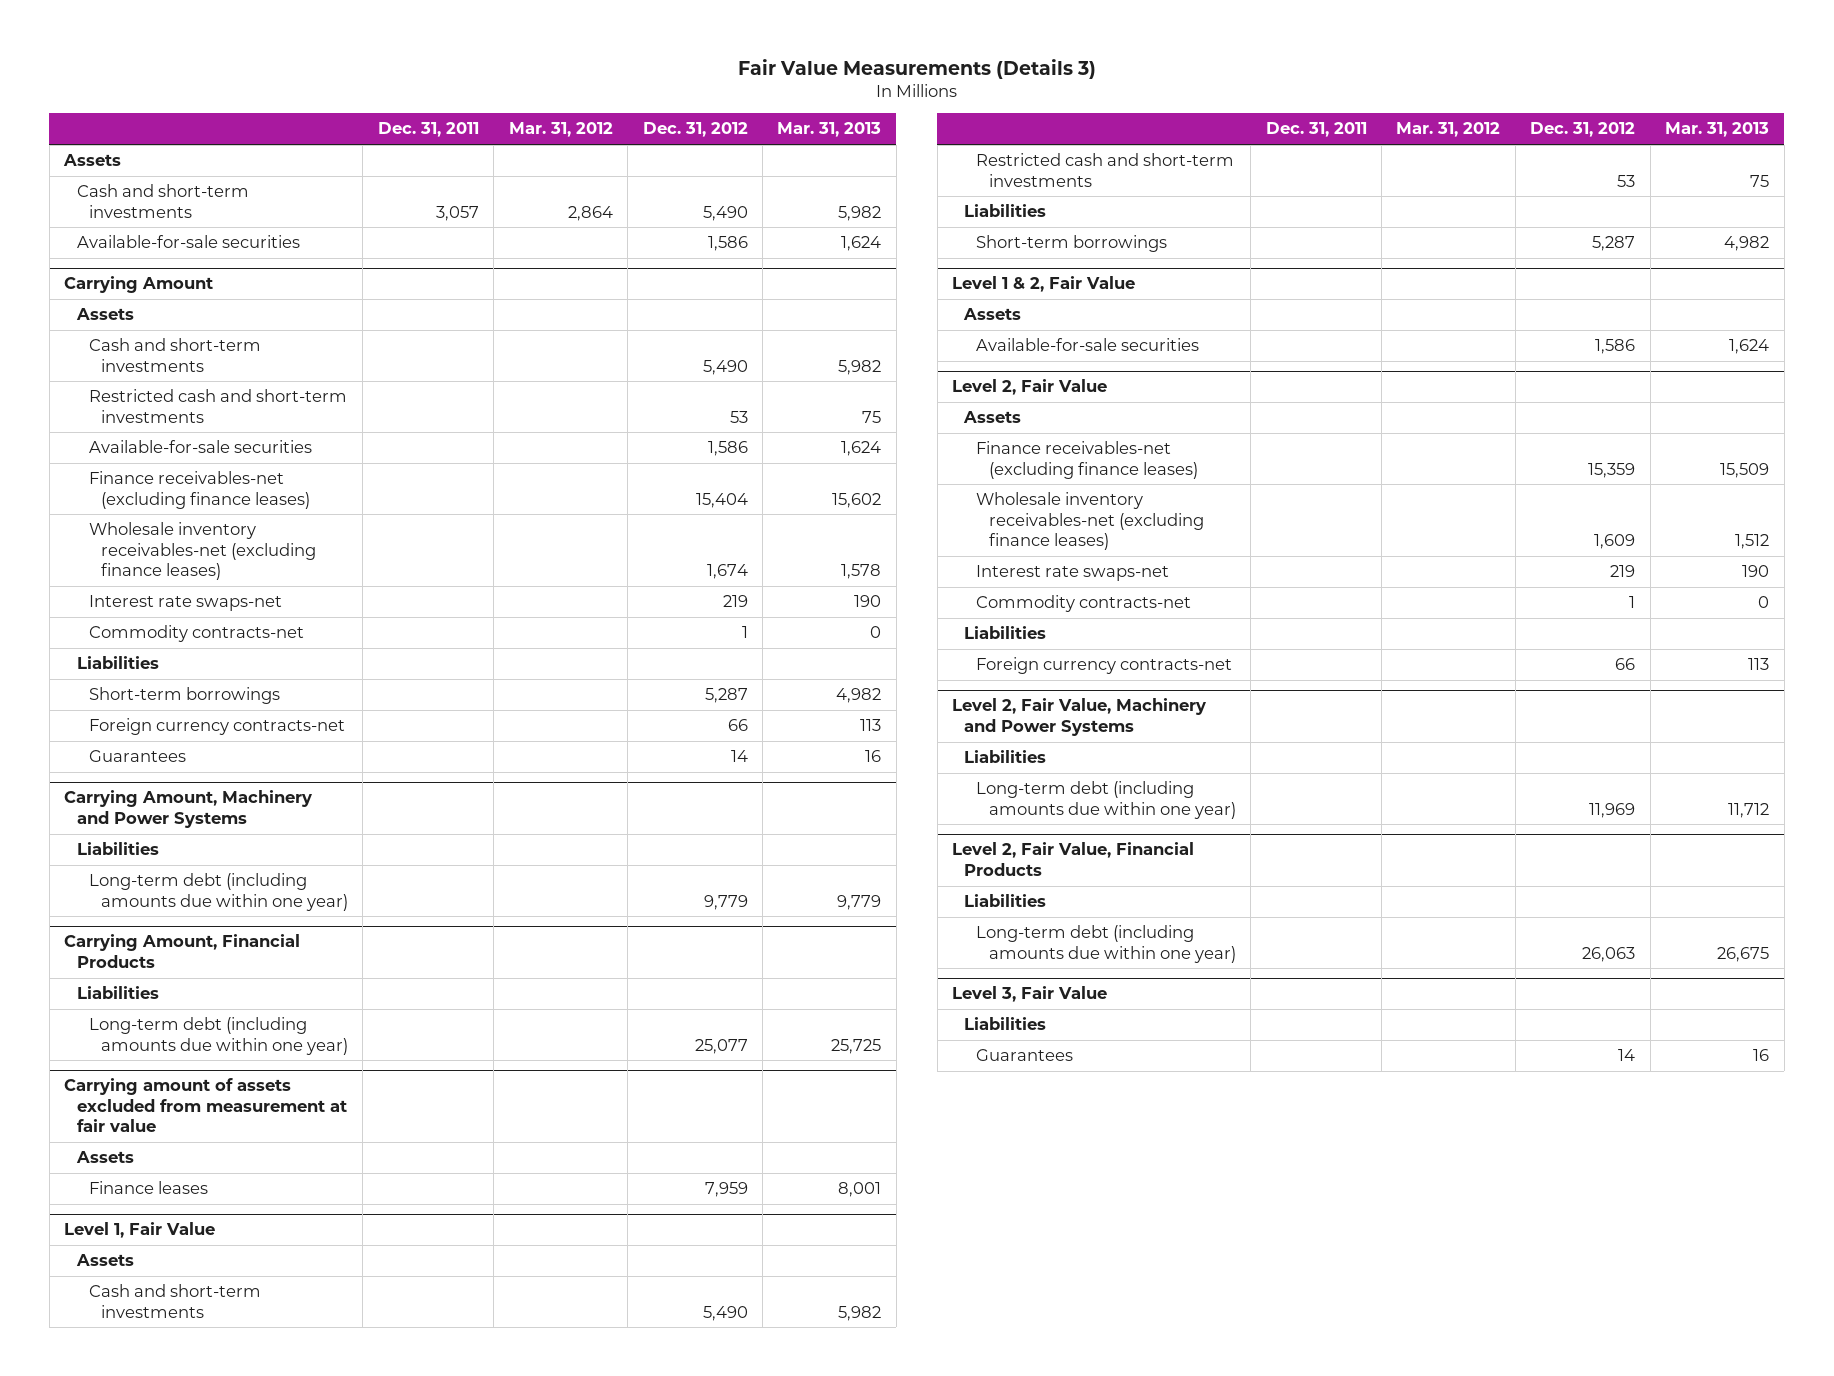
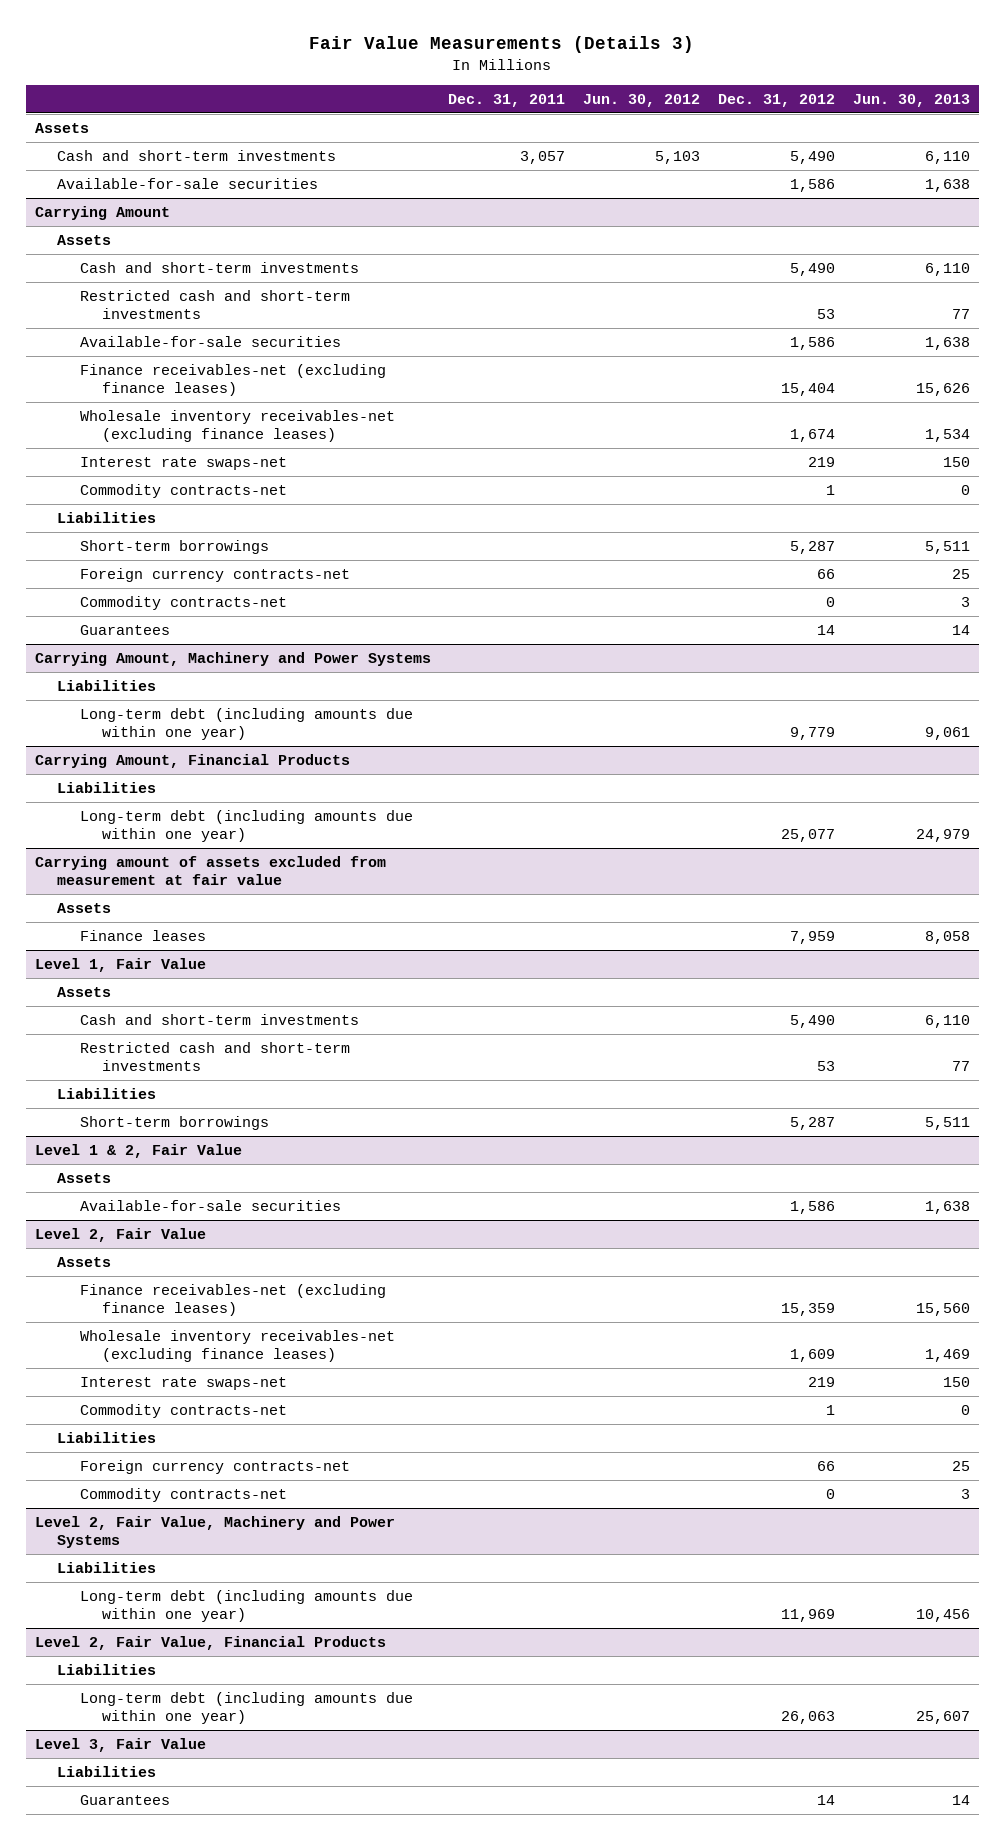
[508,122,613,138] Mar. 31, 2012 -> none
[777,122,882,138] Mar. 31, 2013 -> none
none -> [583,93,701,107] Jun. 30, 2012
none -> [852,93,970,107] Jun. 30, 2013
none -> [79,596,287,611] Commodity contracts-net
none -> [79,1488,287,1503] Commodity contracts-net

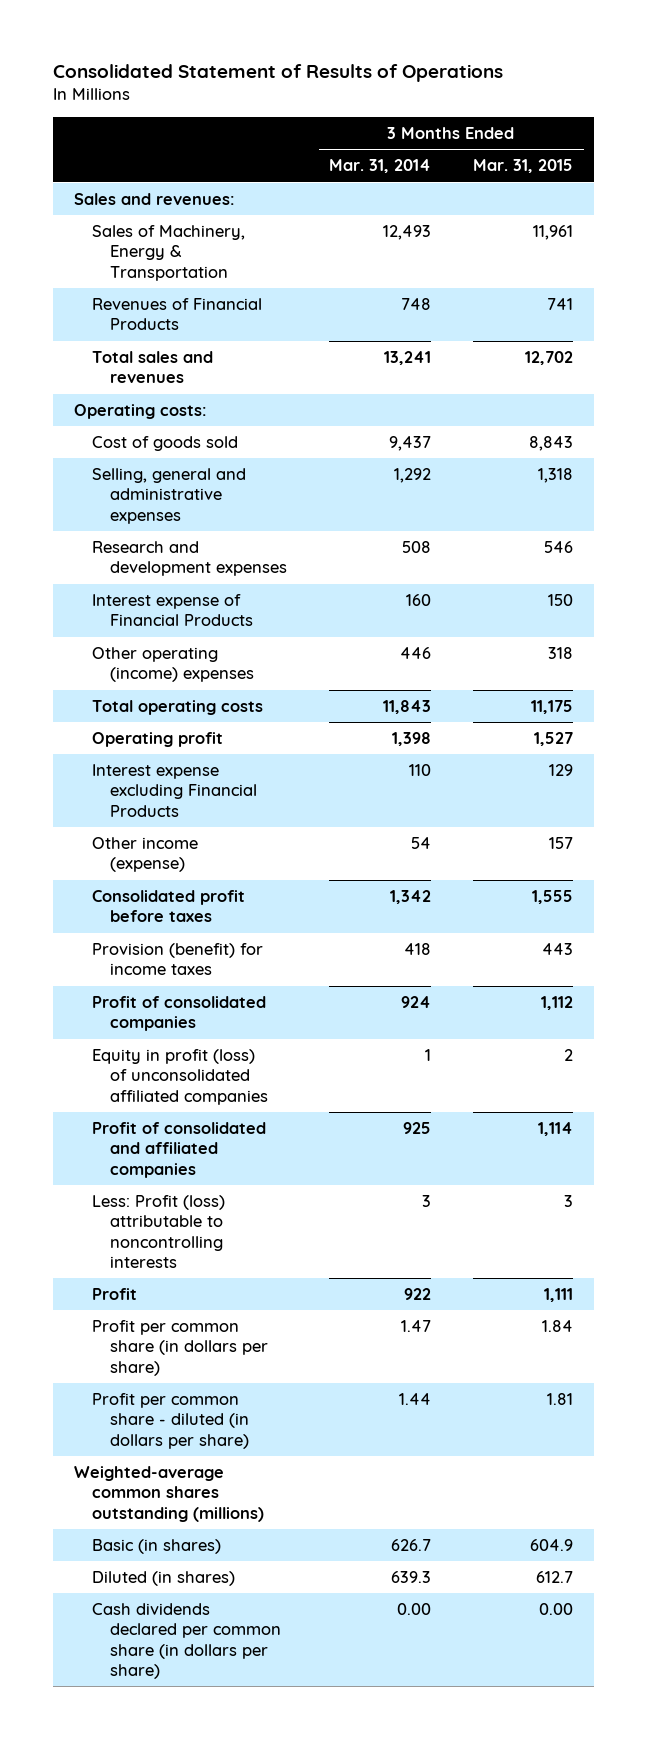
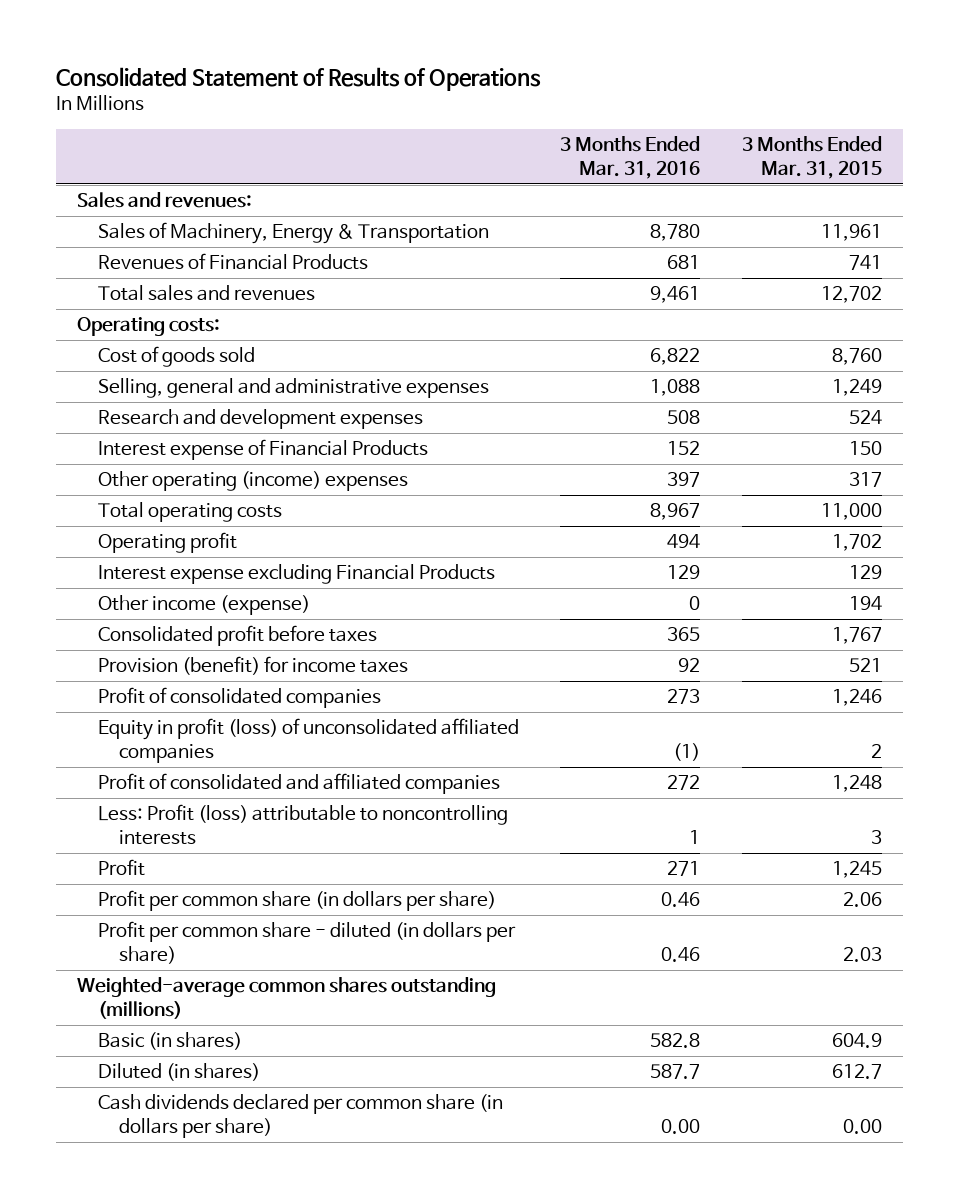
[329,159,432,174] Mar. 31, 2014 -> none
none -> [560,135,701,179] 3 Months Ended Mar. 31, 2016
[529,436,574,452] 8,843 -> [831,348,882,366] 8,760
[538,468,574,484] 1,318 -> [831,379,882,397] 1,249
[544,541,574,554] 546 -> [848,410,882,425] 524
[548,647,574,660] 318 -> [848,472,882,488] 317
[531,700,574,715] 11,175 -> [820,503,882,521] 11,000
[534,732,574,747] 1,527 -> [831,534,882,552] 1,702
[549,837,574,850] 157 -> [848,596,882,611] 194
[532,890,574,905] 1,555 -> [831,627,882,645] 1,767
[542,943,574,956] 443 -> [848,658,882,673] 521
[541,996,574,1011] 1,112 -> [831,689,882,707] 1,246
[538,1122,574,1137] 1,114 -> [831,775,882,793] 1,248
[544,1288,574,1303] 1,111 -> [831,861,882,879] 1,245
[542,1320,574,1333] 1.84 -> [842,892,882,908] 2.06
[547,1393,574,1406] 1.81 -> [842,947,882,963] 2.03

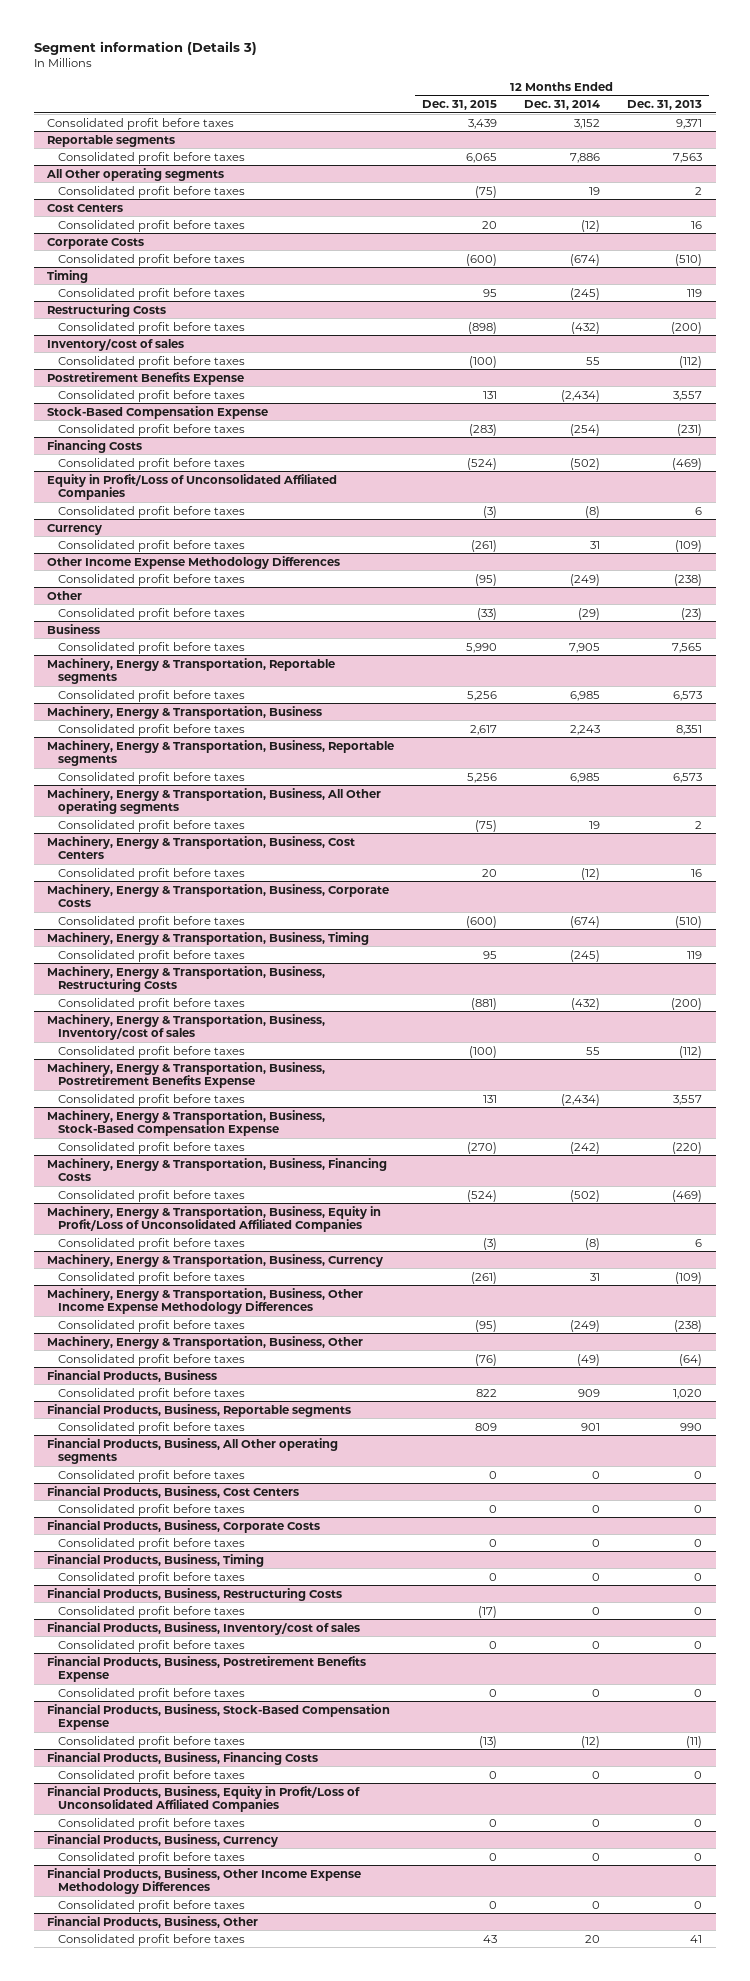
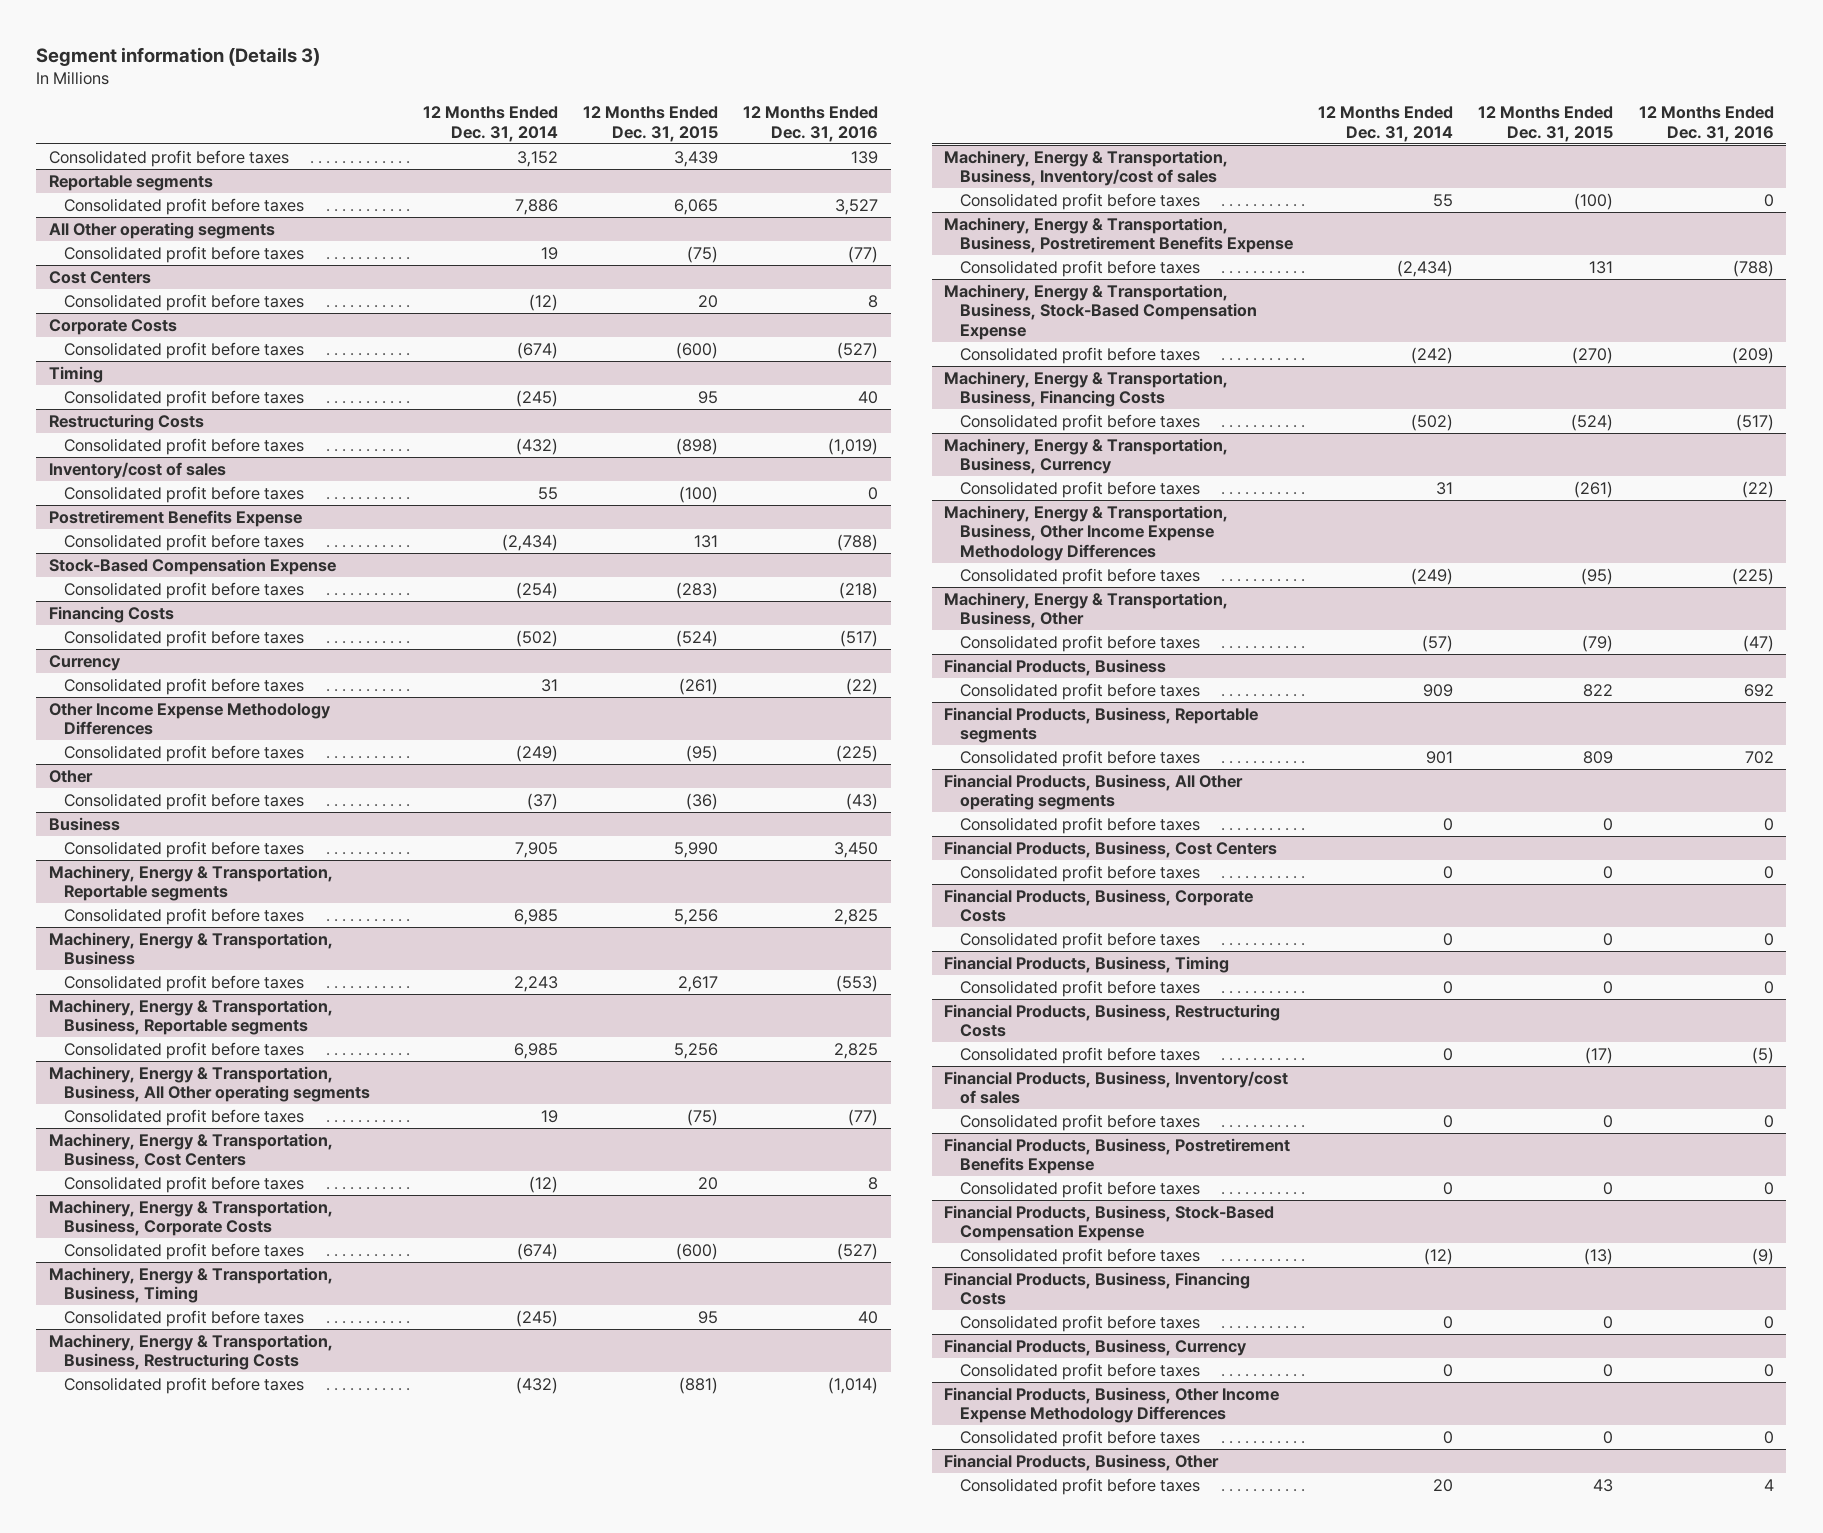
[627,100,703,111] Dec. 31, 2013 -> none
none -> [743,106,879,142] 12 Months Ended Dec. 31, 2016
[47,473,338,501] Equity in Profit/Loss of Unconsolidated Affiliated Companies -> none
[58,505,246,518] Consolidated profit before taxes -> none
[476,607,497,620] (33) -> [685,792,718,810] (36)
[577,607,600,620] (29) -> [526,792,558,810] (37)
[47,1205,382,1233] Machinery, Energy & Transportation, Business, Equity in Profit/Loss of Unconsolidated Affiliated Companies -> none
[58,1237,246,1250] Consolidated profit before taxes -> none
[474,1353,497,1366] (76) -> [1582,634,1614,652] (79)
[576,1353,600,1366] (49) -> [1422,634,1454,652] (57)
[47,1785,361,1813] Financial Products, Business, Equity in Profit/Loss of Unconsolidated Affiliated Companies -> none
[58,1817,246,1830] Consolidated profit before taxes -> none

